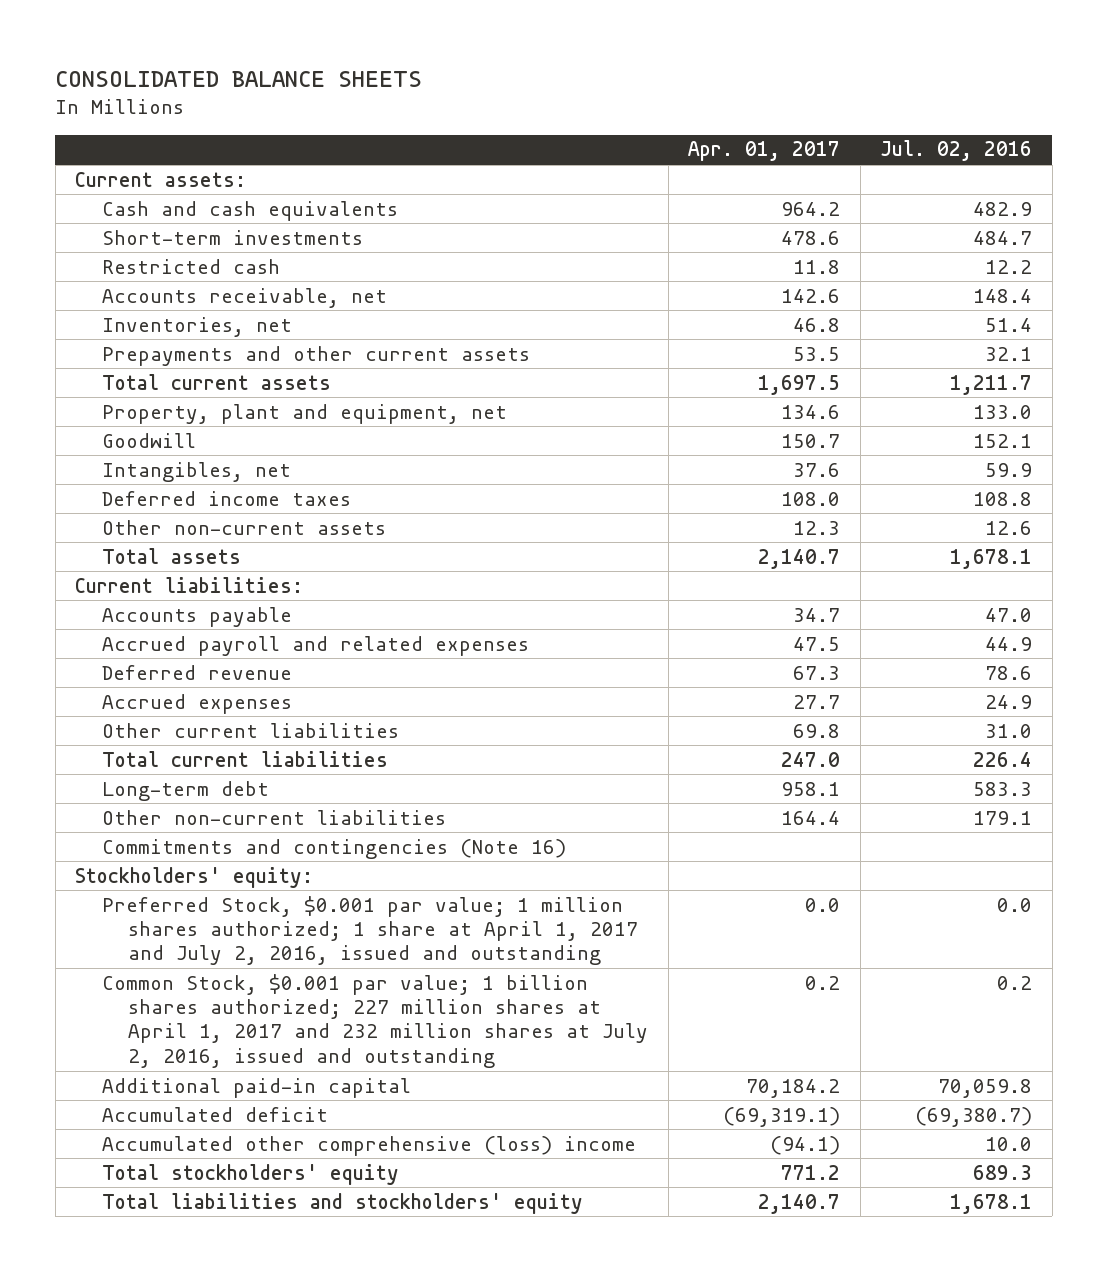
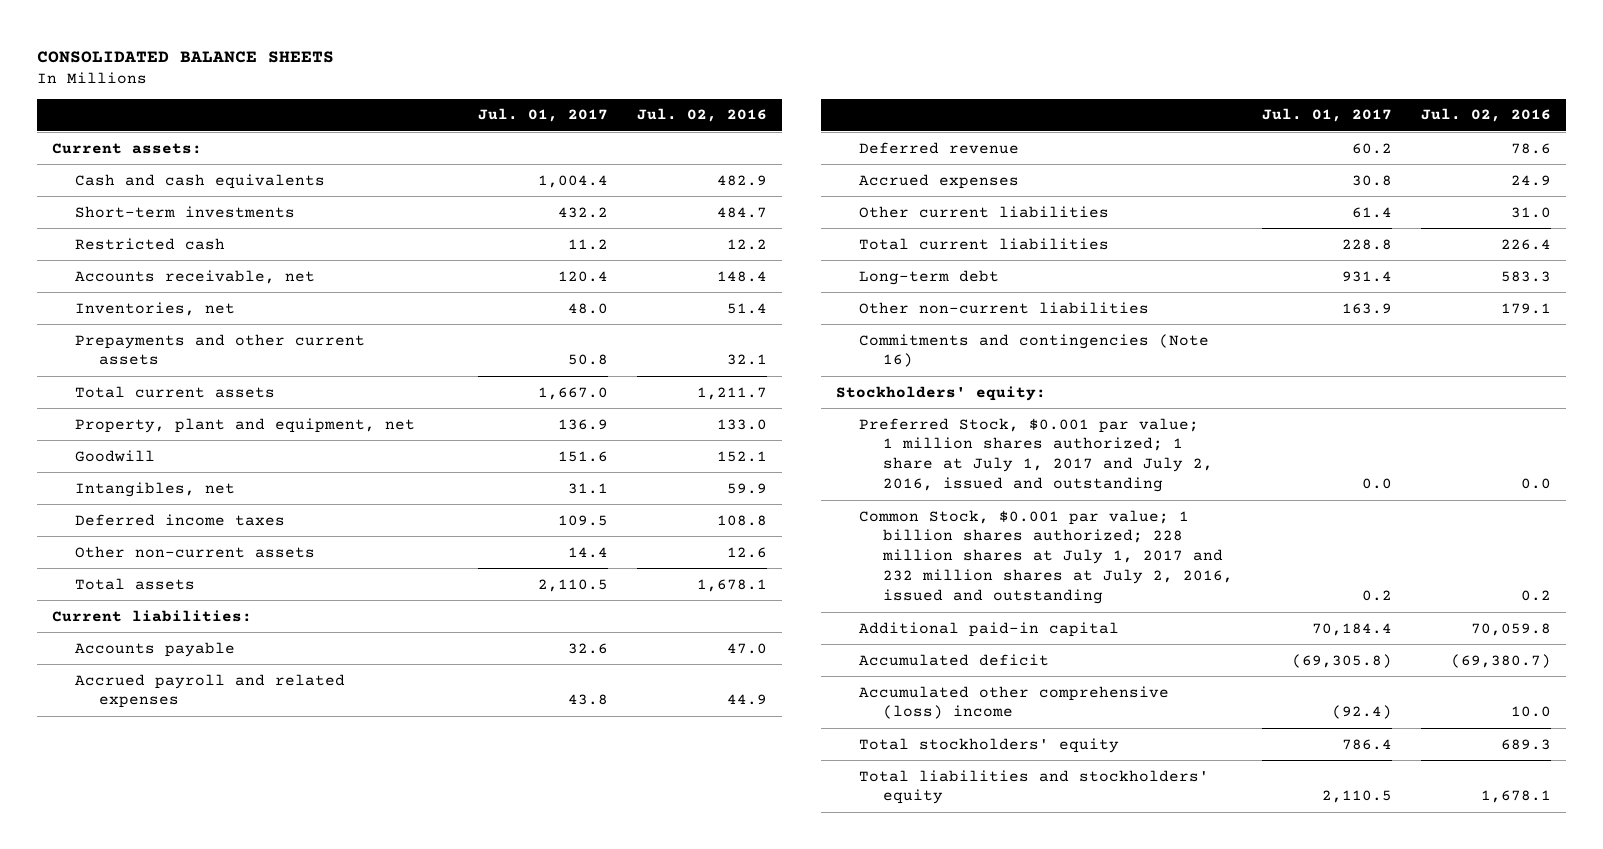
[688,141,841,162] Apr. 01, 2017 -> none
none -> [477,108,608,123] Jul. 01, 2017
[101,895,639,966] Preferred Stock, $0.001 par value; 1 million shares authorized; 1 share at April 1, 2017 and July 2, 2016, issued and outstanding -> [859,417,1213,493] Preferred Stock, $0.001 par value; 1 million shares authorized; 1 share at July 1, 2017 and July 2, 2016, issued and outstanding
[101,973,649,1068] Common Stock, $0.001 par value; 1 billion shares authorized; 227 million shares at April 1, 2017 and 232 million shares at July 2, 2016, issued and outstanding -> [859,509,1233,605] Common Stock, $0.001 par value; 1 billion shares authorized; 228 million shares at July 1, 2017 and 232 million shares at July 2, 2016, issued and outstanding

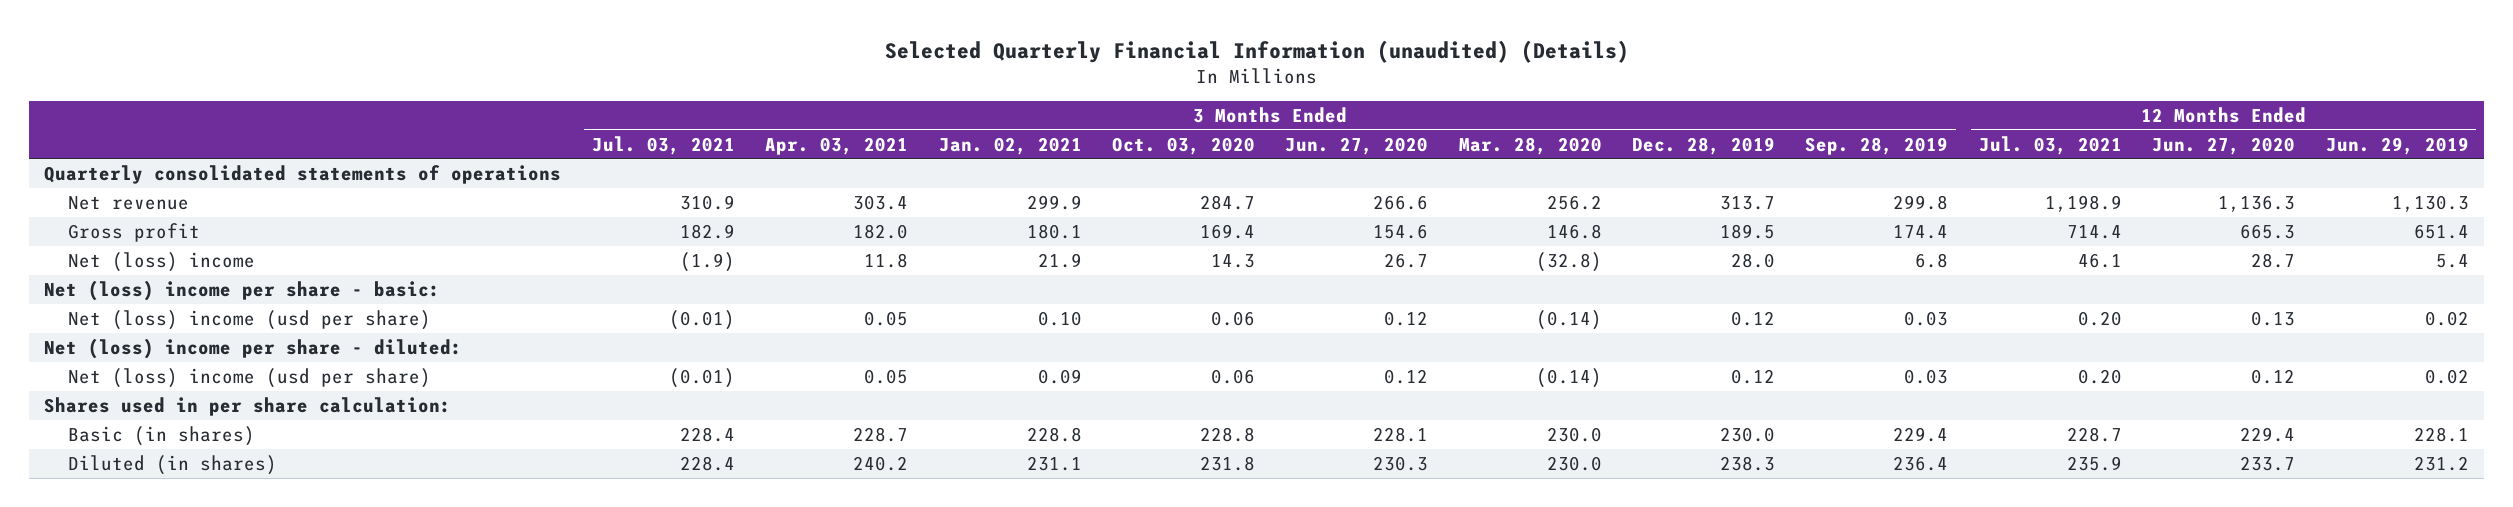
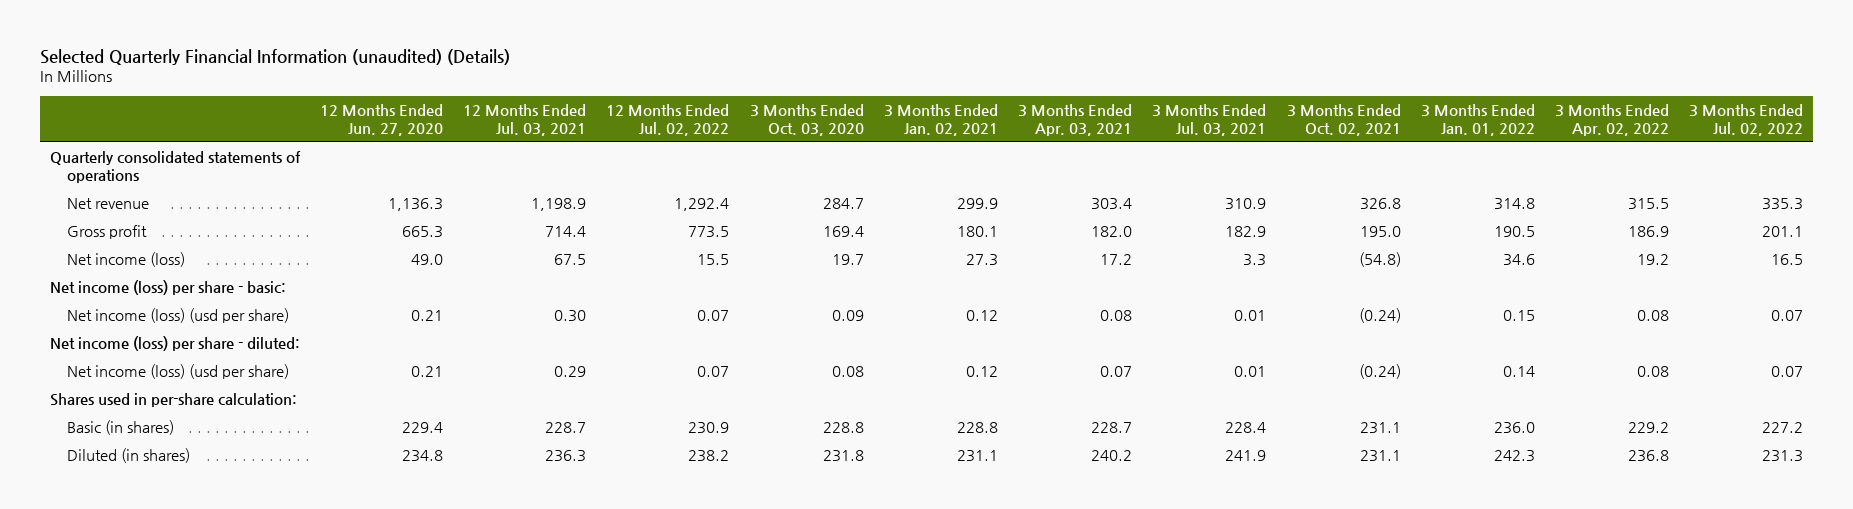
[1285,136,1429,155] Jun. 27, 2020 -> none
[1458,136,1602,155] Mar. 28, 2020 -> none
[1632,136,1776,155] Dec. 28, 2019 -> none
[1805,136,1949,155] Sep. 28, 2019 -> none
[2325,136,2469,155] Jun. 29, 2019 -> none
none -> [606,103,730,136] 12 Months Ended Jul. 02, 2022
none -> [1286,103,1401,136] 3 Months Ended Oct. 02, 2021
none -> [1420,103,1535,136] 3 Months Ended Jan. 01, 2022
none -> [1555,103,1670,136] 3 Months Ended Apr. 02, 2022
none -> [1689,103,1804,136] 3 Months Ended Jul. 02, 2022
[68,251,256,272] Net (loss) income -> [66,251,185,267] Net income (loss)
[679,251,735,272] (1.9) -> [1243,253,1267,266] 3.3
[864,252,909,268] 11.8 -> [1100,253,1133,265] 17.2
[1037,252,1082,268] 21.9 -> [965,253,998,266] 27.3
[1210,253,1255,268] 14.3 -> [831,253,864,265] 19.7
[2077,252,2122,268] 46.1 -> [554,253,587,265] 67.5
[2251,252,2296,268] 28.7 -> [411,253,444,265] 49.0
[44,279,441,301] Net (loss) income per share - basic: -> [49,279,286,295] Net income (loss) per share - basic:
[68,309,432,330] Net (loss) income (usd per share) -> [66,307,289,323] Net income (loss) (usd per share)
[668,309,735,330] (0.01) -> [1234,309,1267,321] 0.01
[864,310,909,326] 0.05 -> [1100,309,1133,321] 0.08
[1037,310,1082,326] 0.10 -> [965,309,998,321] 0.12
[1210,310,1255,326] 0.06 -> [831,309,864,321] 0.09
[2077,310,2122,326] 0.20 -> [554,309,587,322] 0.30
[2251,310,2296,326] 0.13 -> [411,309,444,321] 0.21
[44,337,463,359] Net (loss) income per share - diluted: -> [49,335,300,351] Net income (loss) per share - diluted:
[68,367,432,388] Net (loss) income (usd per share) -> [66,363,289,379] Net income (loss) (usd per share)
[668,367,735,388] (0.01) -> [1234,365,1267,377] 0.01
[864,368,909,384] 0.05 -> [1100,365,1133,377] 0.07
[1037,368,1082,384] 0.09 -> [965,365,998,377] 0.12
[1210,368,1255,384] 0.06 -> [831,365,864,377] 0.08
[2077,368,2122,384] 0.20 -> [554,365,587,377] 0.29
[2251,368,2296,384] 0.12 -> [411,365,444,377] 0.21
[44,396,452,416] Shares used in per share calculation: -> [49,392,297,407] Shares used in per-share calculation:
[679,455,735,471] 228.4 -> [1225,449,1267,461] 241.9
[2066,455,2122,471] 235.9 -> [545,449,587,462] 236.3
[2240,455,2296,471] 233.7 -> [402,449,444,462] 234.8

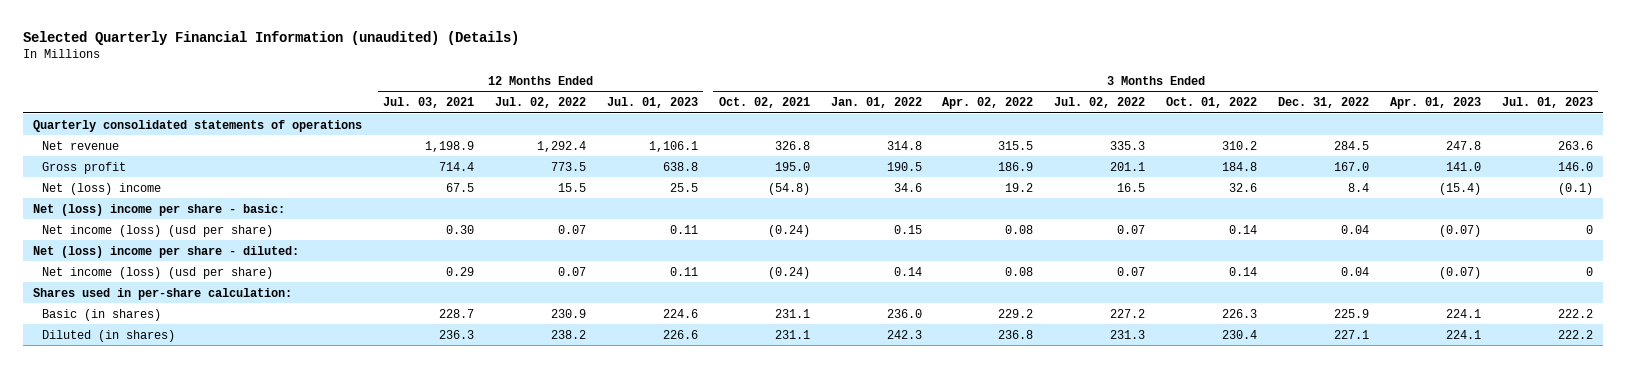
[320,103,444,136] 12 Months Ended Jun. 27, 2020 -> none
[749,103,864,136] 3 Months Ended Oct. 03, 2020 -> none
[883,103,998,136] 3 Months Ended Jan. 02, 2021 -> none
[1018,103,1133,136] 3 Months Ended Apr. 03, 2021 -> none
[1152,103,1267,136] 3 Months Ended Jul. 03, 2021 -> none
none -> [606,97,698,109] Jul. 01, 2023
none -> [1166,97,1258,109] Oct. 01, 2022
none -> [1277,97,1369,109] Dec. 31, 2022
none -> [1389,97,1481,110] Apr. 01, 2023
none -> [1501,97,1593,109] Jul. 01, 2023
[66,251,185,267] Net income (loss) -> [41,182,161,195] Net (loss) income
[49,279,286,295] Net income (loss) per share - basic: -> [33,203,286,216] Net (loss) income per share - basic:
[49,335,300,351] Net income (loss) per share - diluted: -> [33,245,300,258] Net (loss) income per share - diluted:

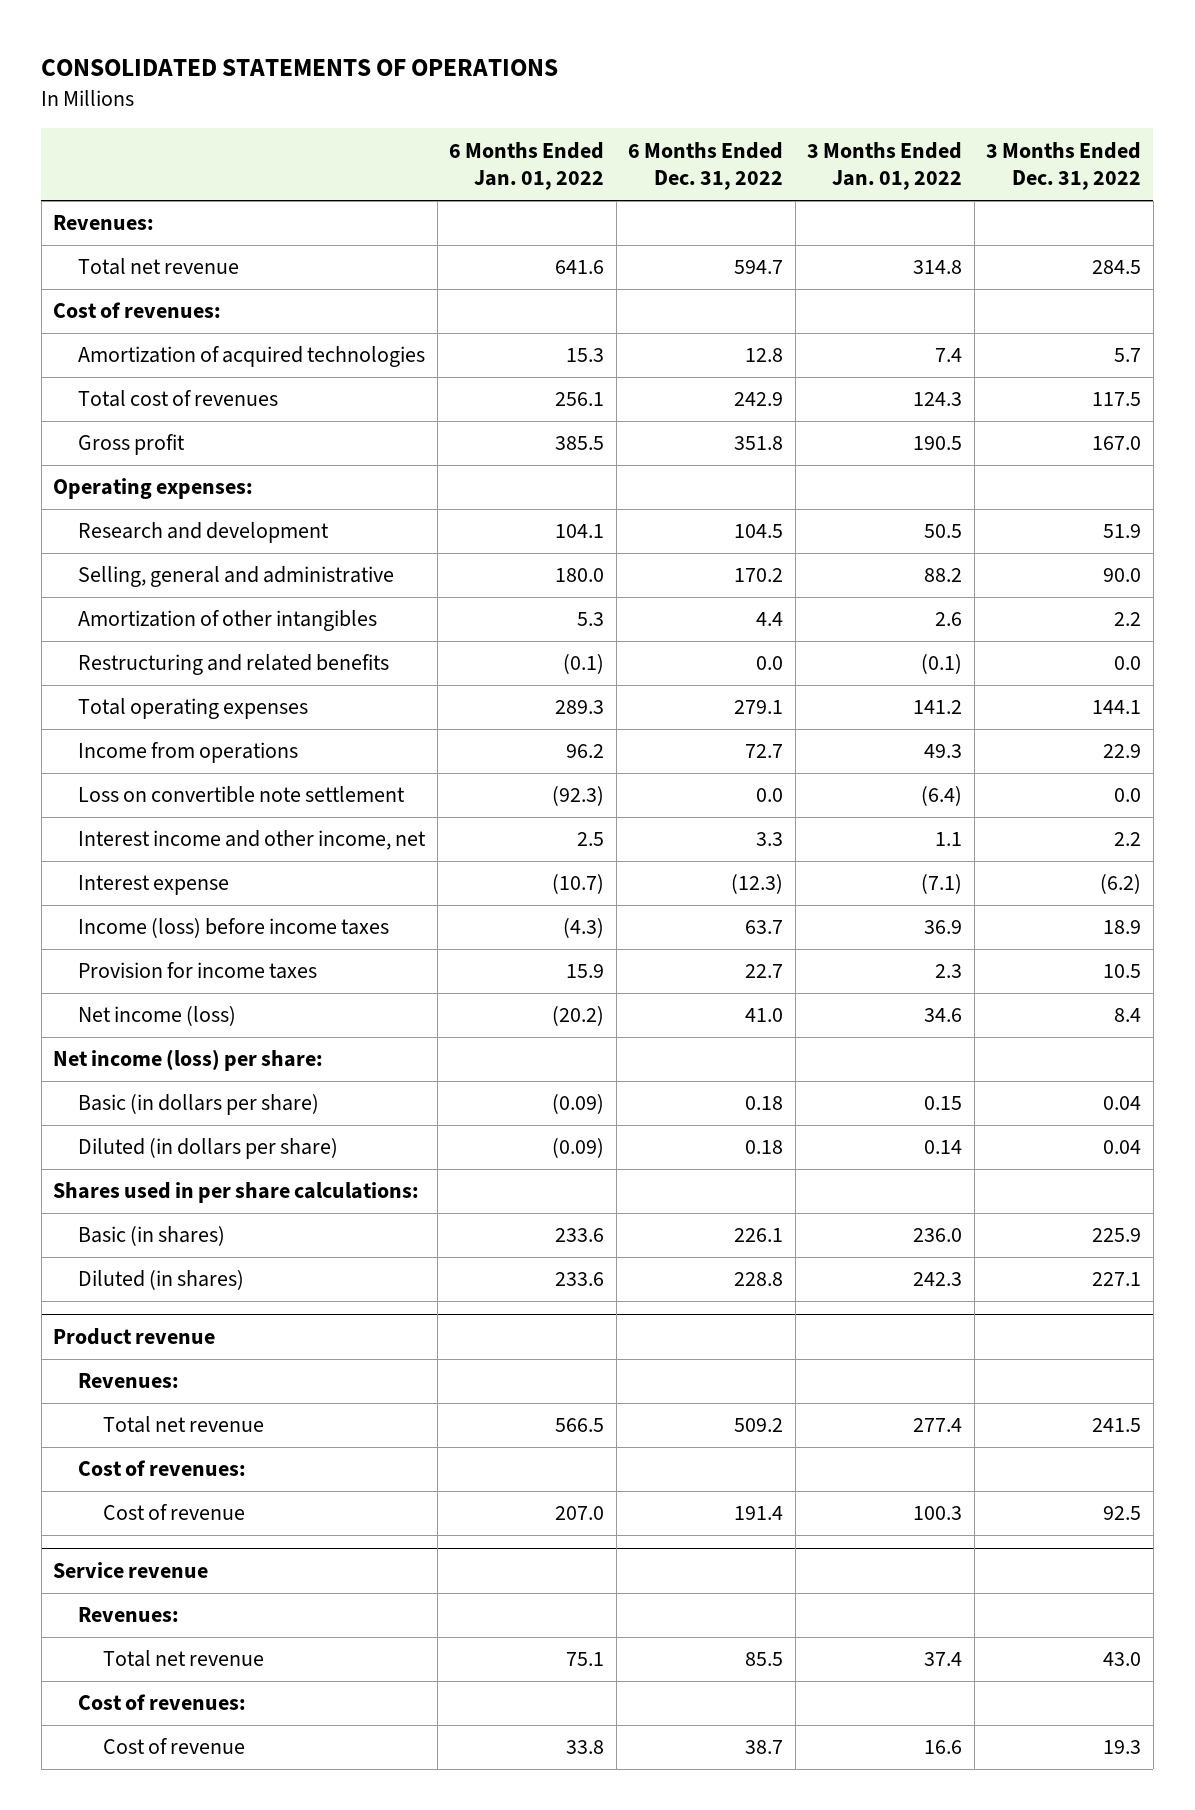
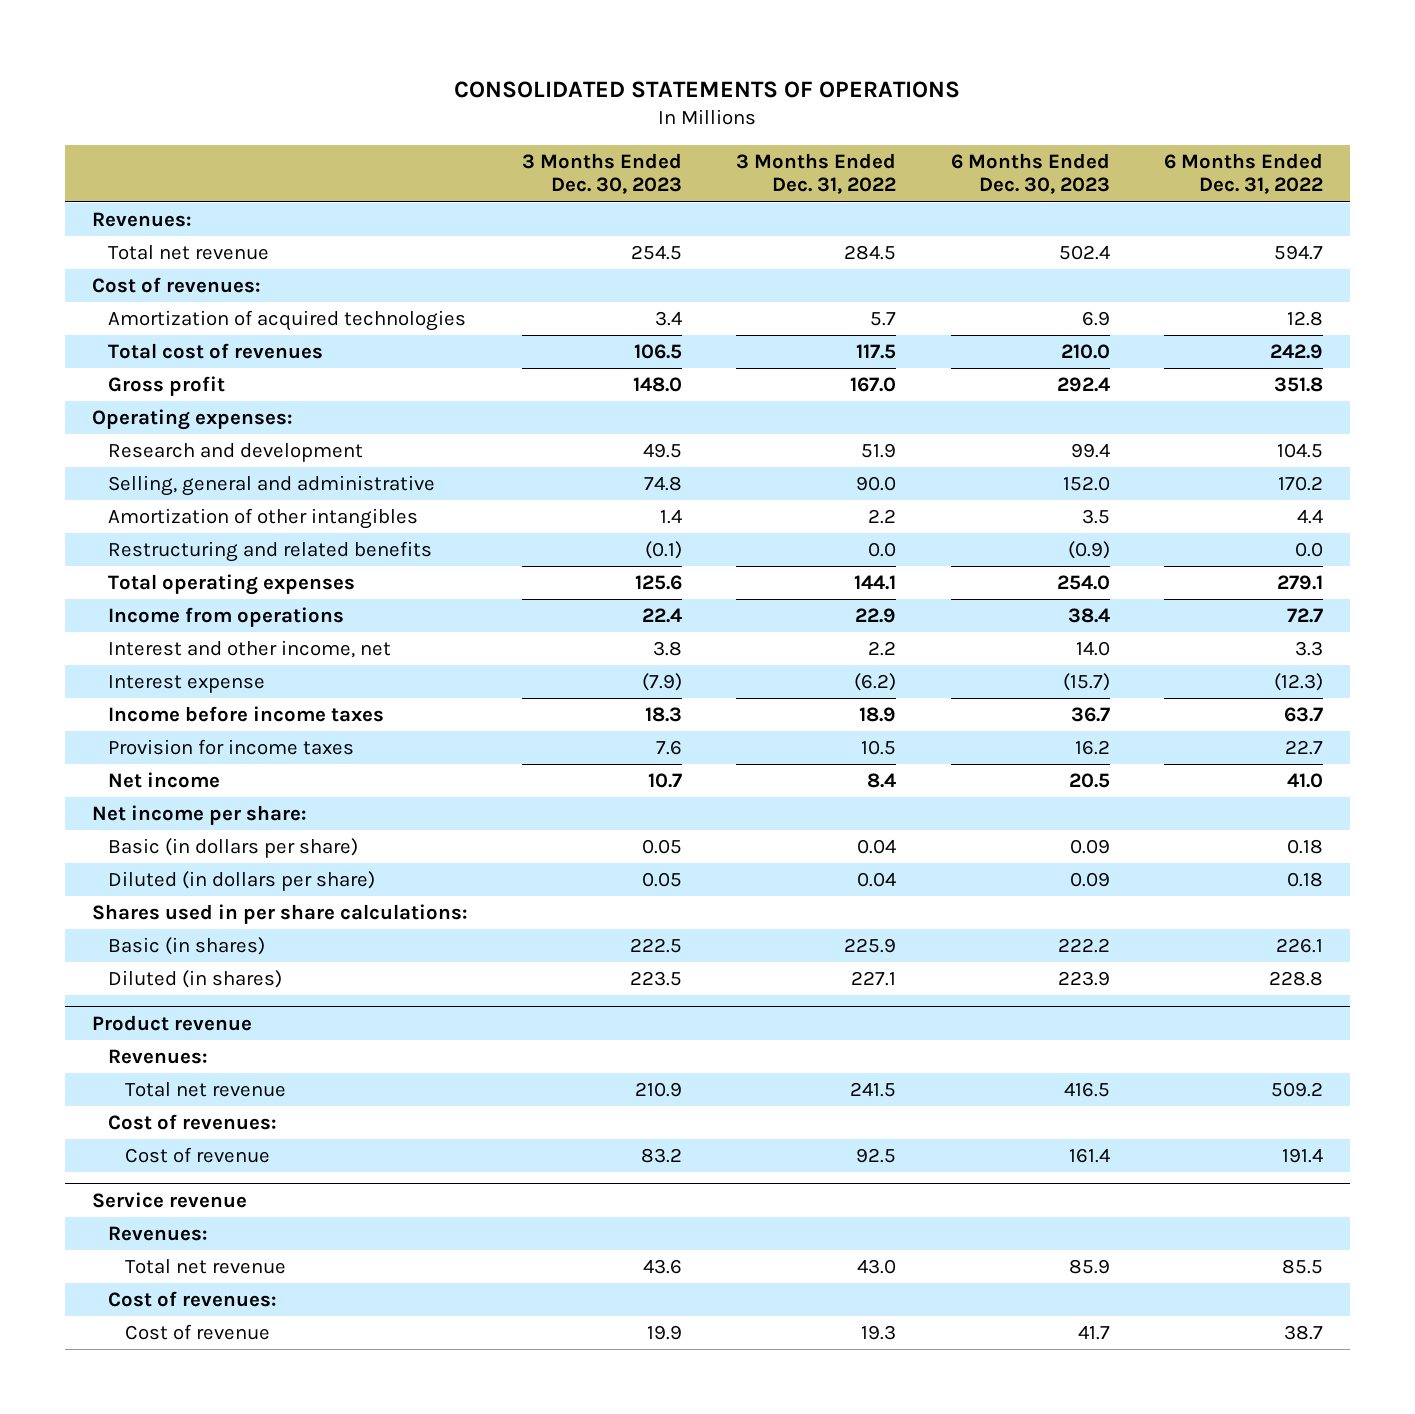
[449,141,605,191] 6 Months Ended Jan. 01, 2022 -> none
[807,141,963,191] 3 Months Ended Jan. 01, 2022 -> none
none -> [522,152,683,195] 3 Months Ended Dec. 30, 2023
none -> [950,152,1110,195] 6 Months Ended Dec. 30, 2023
[78,786,406,804] Loss on convertible note settlement -> none
[78,830,427,851] Interest income and other income, net -> [108,639,392,658] Interest and other income, net
[78,918,390,939] Income (loss) before income taxes -> [108,705,385,722] Income before income taxes
[78,1006,237,1027] Net income (loss) -> [108,771,221,788] Net income
[53,1049,324,1072] Net income (loss) per share: -> [91,804,307,825] Net income per share:

